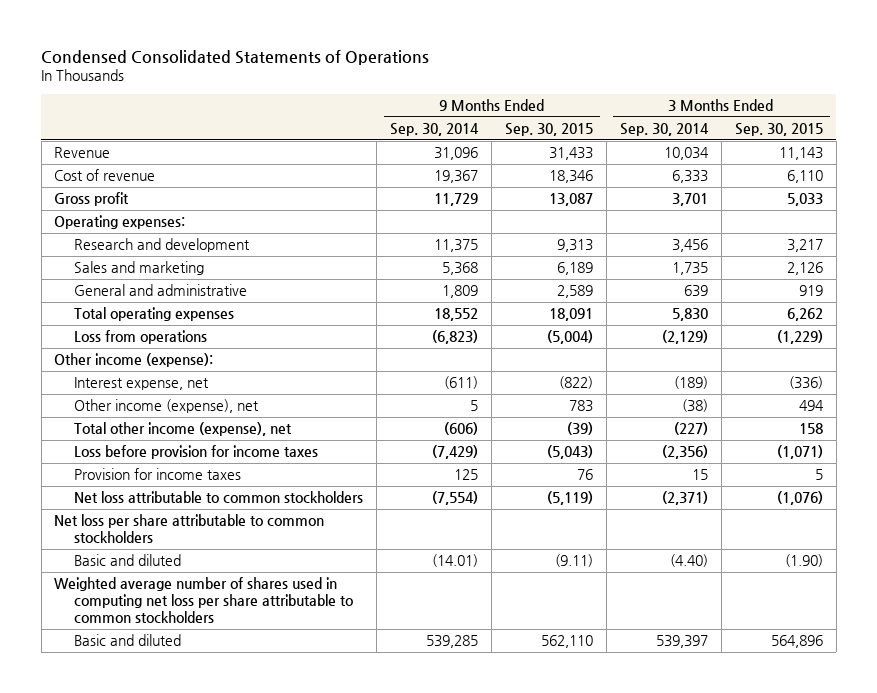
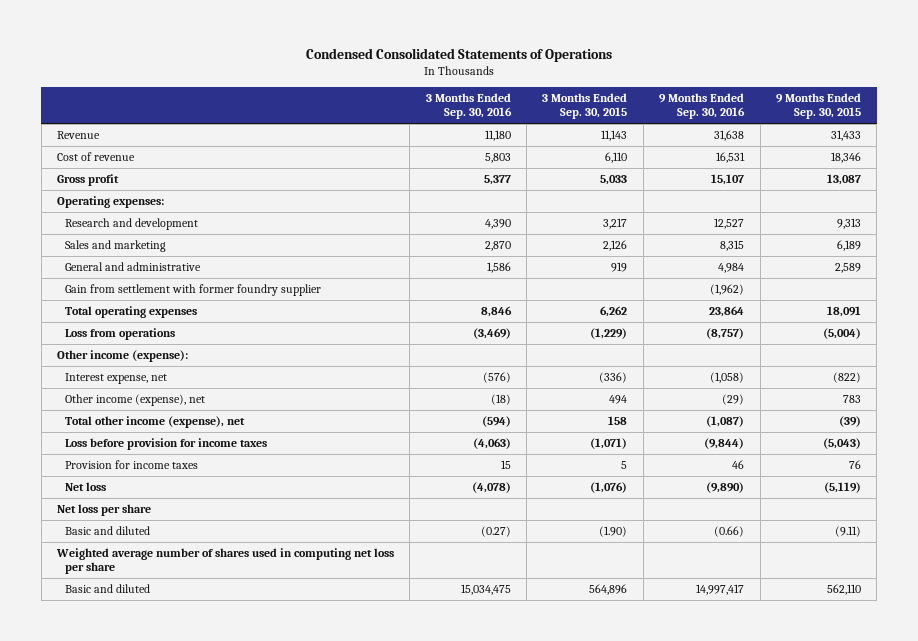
[390,122,480,136] Sep. 30, 2014 -> none
[620,122,710,136] Sep. 30, 2014 -> none
none -> [425,93,512,119] 3 Months Ended Sep. 30, 2016
none -> [659,93,746,119] 9 Months Ended Sep. 30, 2016
none -> [65,284,322,297] Gain from settlement with former foundry supplier
[74,491,364,504] Net loss attributable to common stockholders -> [65,482,107,492] Net loss
[54,514,325,544] Net loss per share attributable to common stockholders -> [56,504,151,517] Net loss per share
[54,577,354,624] Weighted average number of shares used in computing net loss per share attributable to common stockholders -> [55,548,394,574] Weighted average number of shares used in computing net loss per share

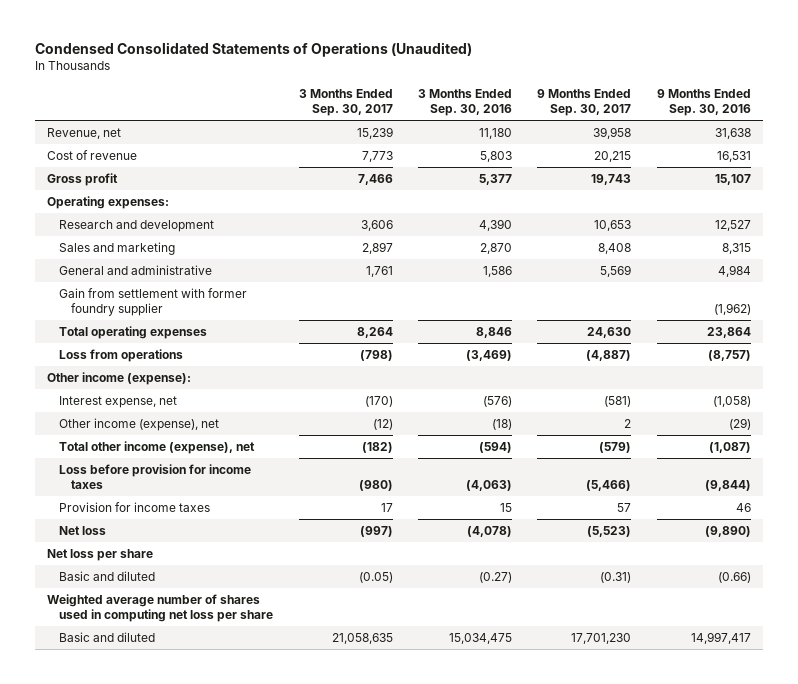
[305,48,612,63] Condensed Consolidated Statements of Operations -> [34,41,472,57] Condensed Consolidated Statements of Operations (Unaudited)
[542,93,628,119] 3 Months Ended Sep. 30, 2015 -> none
[776,93,862,119] 9 Months Ended Sep. 30, 2015 -> none
none -> [298,89,393,117] 3 Months Ended Sep. 30, 2017
none -> [537,89,632,117] 9 Months Ended Sep. 30, 2017
[56,131,100,140] Revenue -> [47,128,122,140] Revenue, net

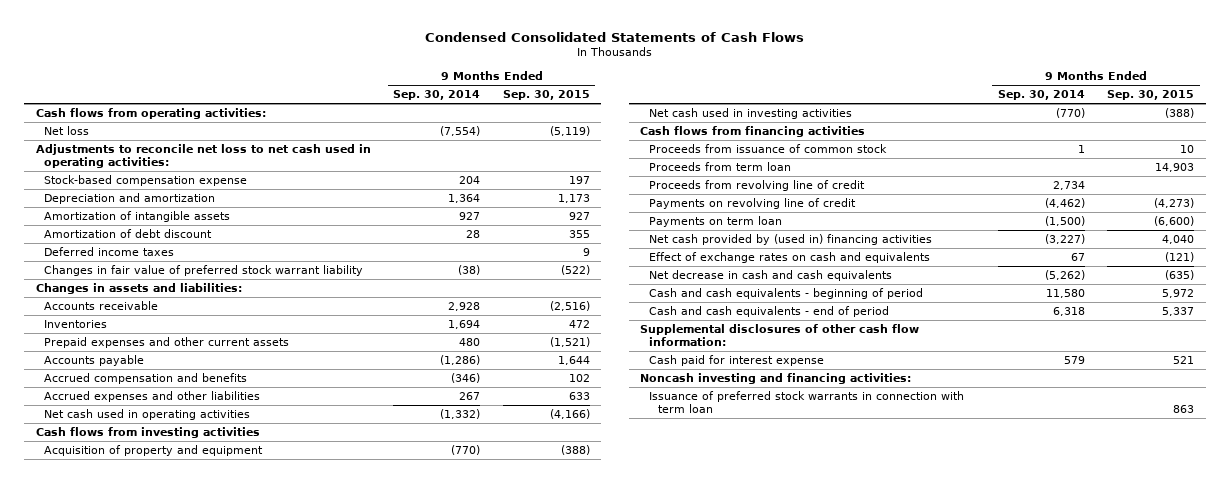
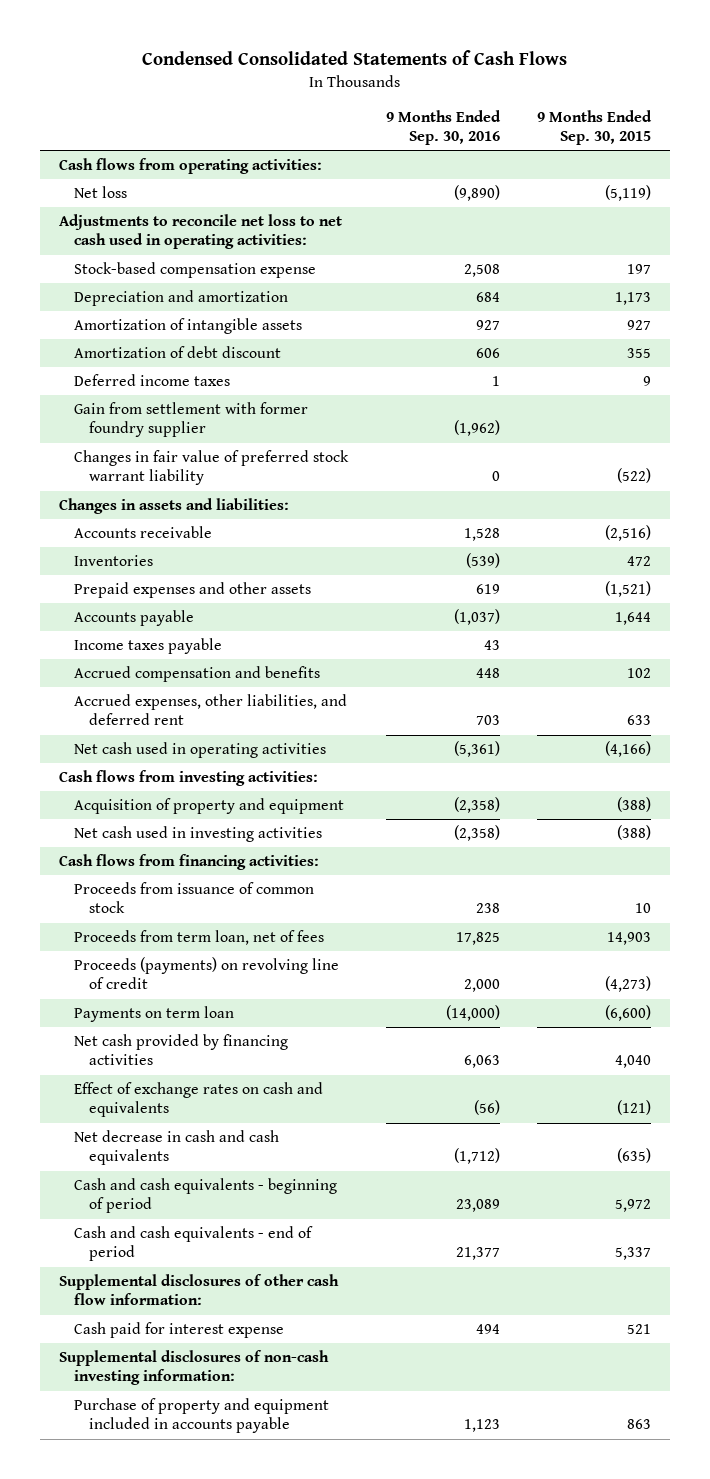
[393,90,481,101] Sep. 30, 2014 -> none
none -> [385,109,501,146] 9 Months Ended Sep. 30, 2016
none -> [74,402,309,438] Gain from settlement with former foundry supplier
[44,336,290,348] Prepaid expenses and other current assets -> [74,582,312,599] Prepaid expenses and other assets
none -> [74,638,223,655] Income taxes payable
[44,390,261,402] Accrued expenses and other liabilities -> [74,694,348,726] Accrued expenses, other liabilities, and deferred rent
[35,426,260,438] Cash flows from investing activities -> [58,770,318,787] Cash flows from investing activities:
[640,125,866,137] Cash flows from financing activities -> [58,854,319,871] Cash flows from financing activities:
[648,179,865,191] Proceeds from revolving line of credit -> none
[648,161,791,171] Proceeds from term loan -> [74,930,325,946] Proceeds from term loan, net of fees
[648,197,856,209] Payments on revolving line of credit -> [74,957,340,990] Proceeds (payments) on revolving line of credit
[648,233,932,245] Net cash provided by (used in) financing activities -> [74,1034,289,1066] Net cash provided by financing activities
[640,372,912,384] Noncash investing and financing activities: -> [58,1350,329,1386] Supplemental disclosures of non-cash investing information:
[648,390,964,413] Issuance of preferred stock warrants in connection with term loan -> [74,1398,330,1434] Purchase of property and equipment included in accounts payable

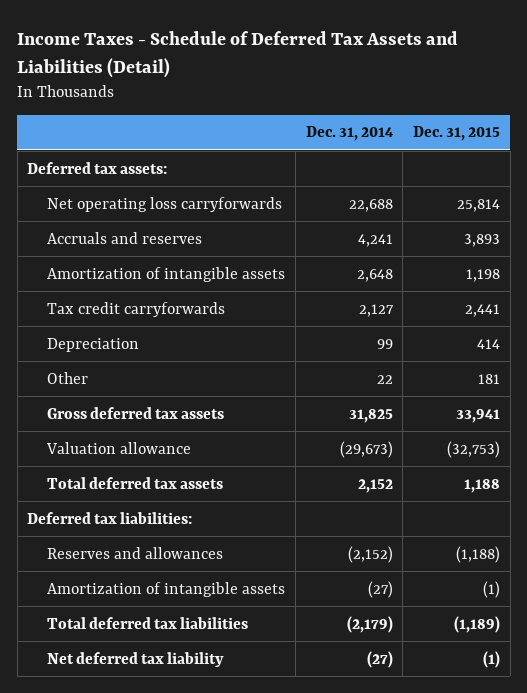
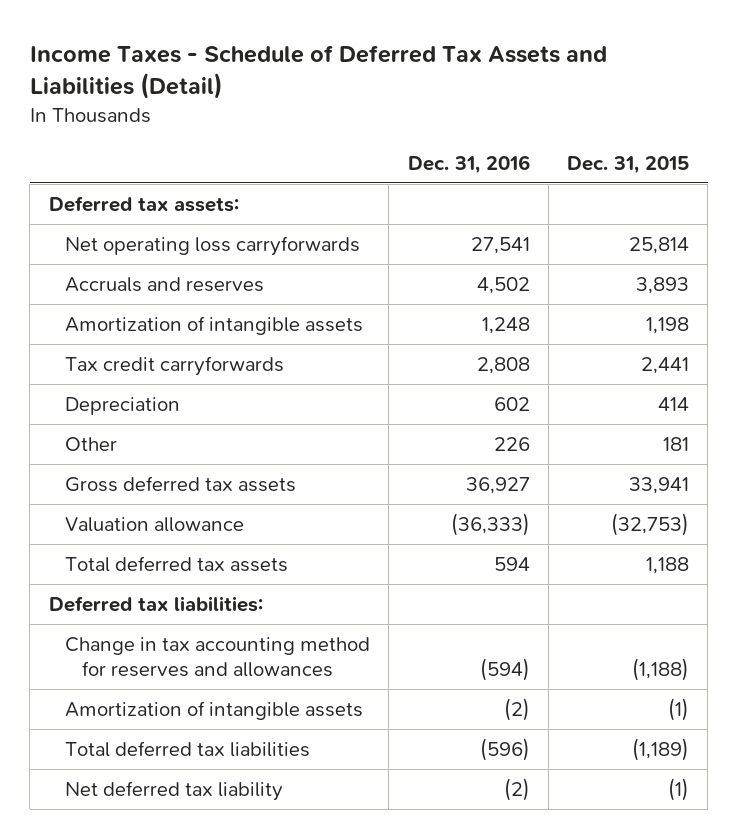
[305,126,394,142] Dec. 31, 2014 -> none
none -> [407,154,530,174] Dec. 31, 2016
[46,546,223,559] Reserves and allowances -> [65,637,371,677] Change in tax accounting method for reserves and allowances

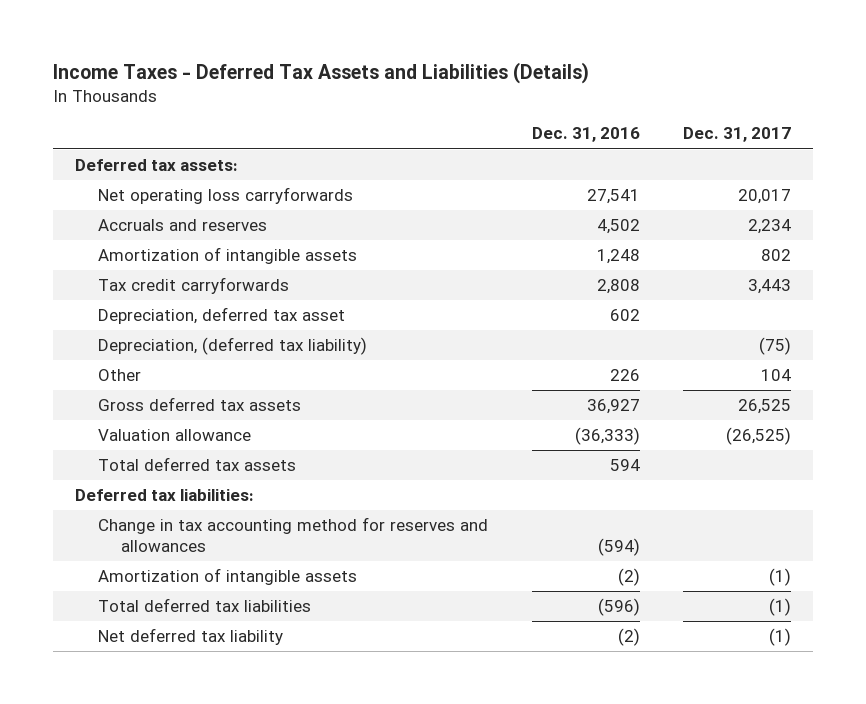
[29,44,607,99] Income Taxes - Schedule of Deferred Tax Assets and Liabilities (Detail) -> [52,61,589,84] Income Taxes - Deferred Tax Assets and Liabilities (Details)
[567,155,690,174] Dec. 31, 2015 -> none
none -> [683,127,792,143] Dec. 31, 2017
[65,397,181,416] Depreciation -> [97,307,345,325] Depreciation, deferred tax asset
none -> [97,337,367,356] Depreciation, (deferred tax liability)

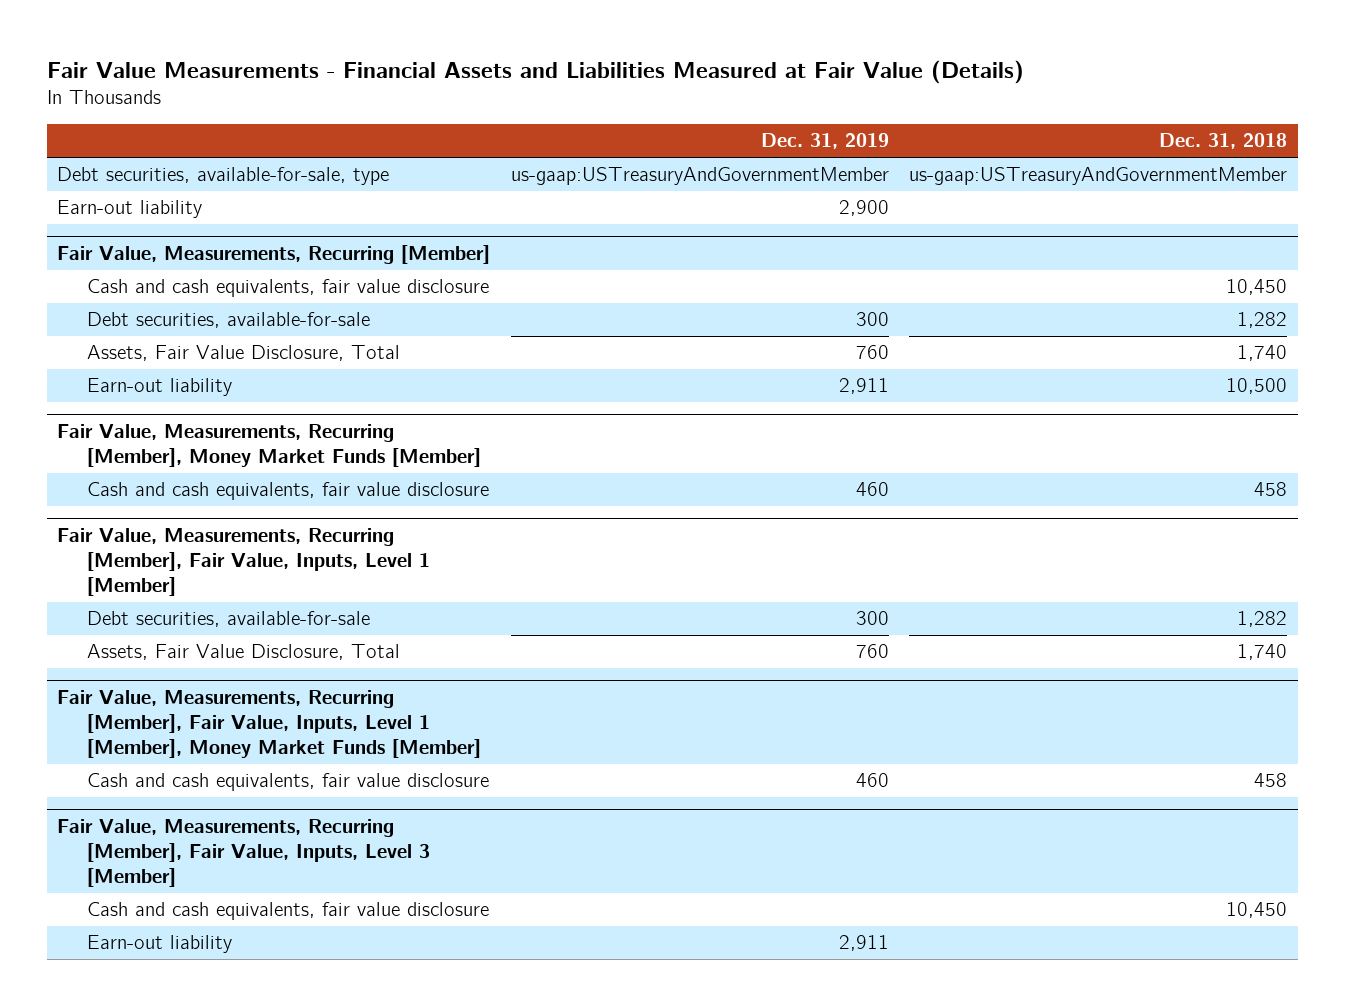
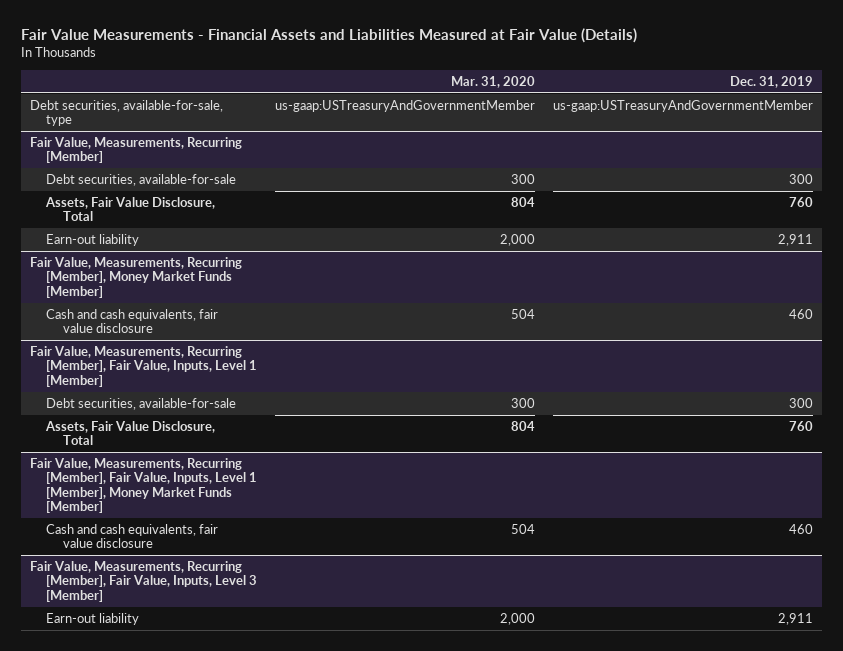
[1159,133,1288,150] Dec. 31, 2018 -> none
none -> [451,75,536,88] Mar. 31, 2020
[57,200,203,219] Earn-out liability -> none
[86,279,489,298] Cash and cash equivalents, fair value disclosure -> none
[86,902,489,921] Cash and cash equivalents, fair value disclosure -> none

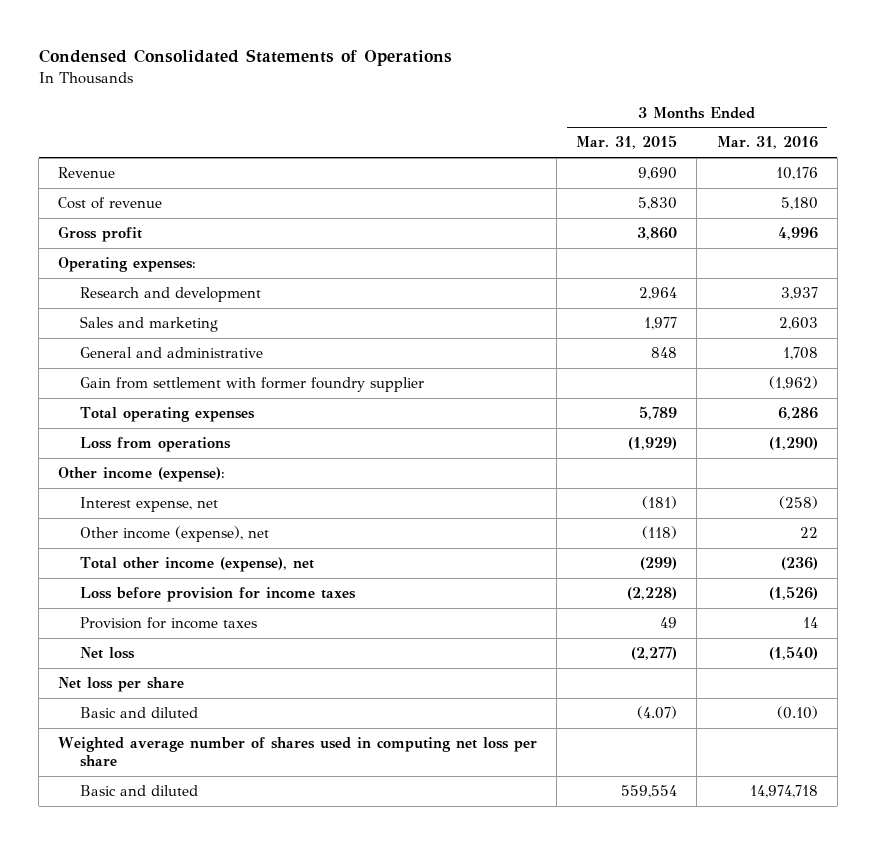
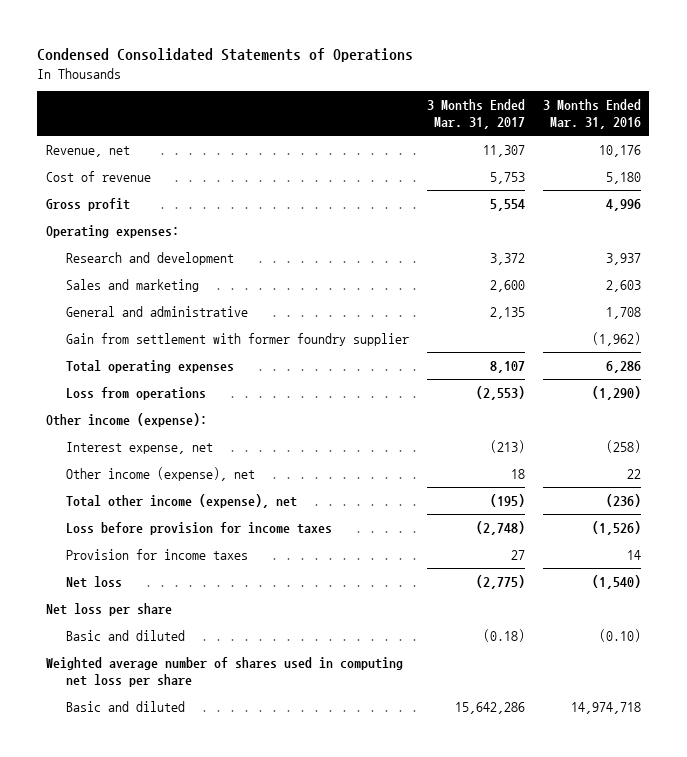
[576,135,678,150] Mar. 31, 2015 -> none
none -> [426,99,525,129] 3 Months Ended Mar. 31, 2017
[58,167,116,179] Revenue -> [46,145,131,158] Revenue, net

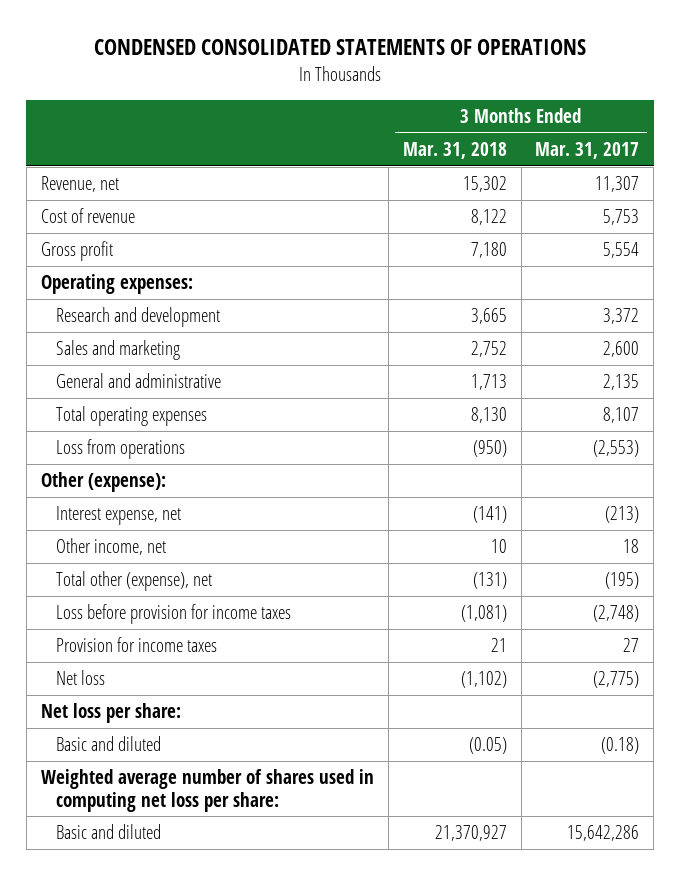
[37,47,414,62] Condensed Consolidated Statements of Operations -> [94,39,587,56] CONDENSED CONSOLIDATED STATEMENTS OF OPERATIONS
[542,99,641,129] 3 Months Ended Mar. 31, 2016 -> none
none -> [402,141,507,159] Mar. 31, 2018
[66,333,410,347] Gain from settlement with former foundry supplier -> none
[46,413,208,428] Other income (expense): -> [40,472,166,493] Other (expense):
[66,467,256,482] Other income (expense), net -> [56,538,167,556] Other income, net
[66,494,298,509] Total other income (expense), net -> [56,571,213,592] Total other (expense), net
[46,603,173,617] Net loss per share -> [40,703,181,724] Net loss per share:
[46,657,404,687] Weighted average number of shares used in computing net loss per share -> [40,769,374,812] Weighted average number of shares used in computing net loss per share:

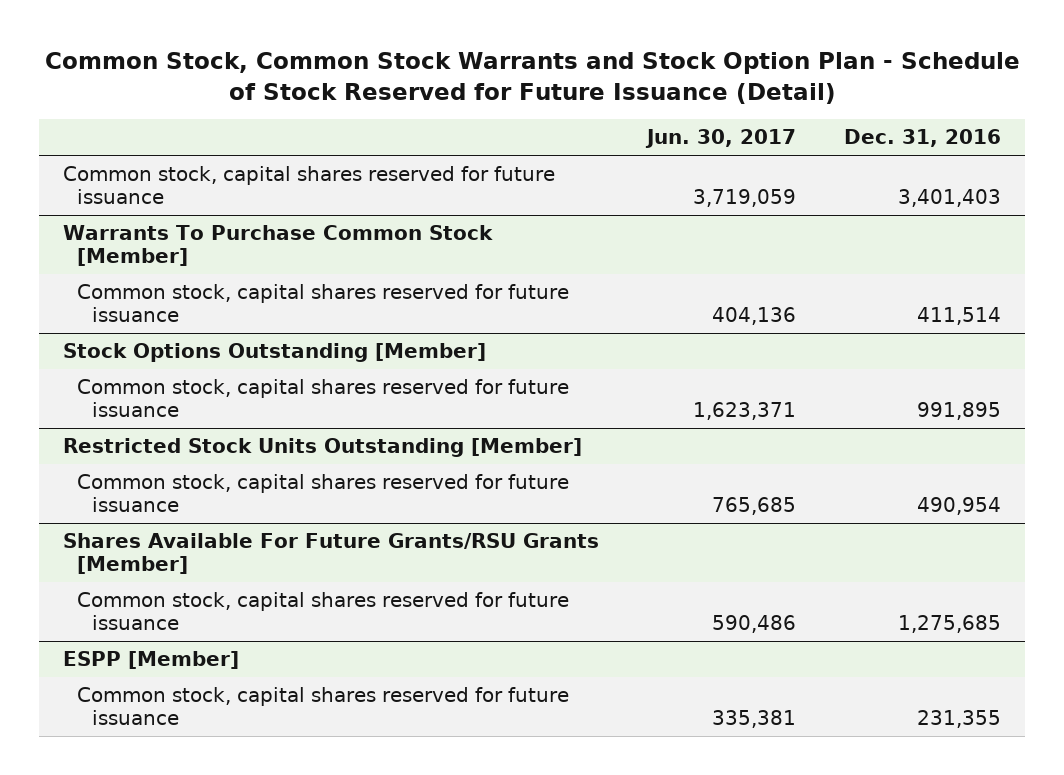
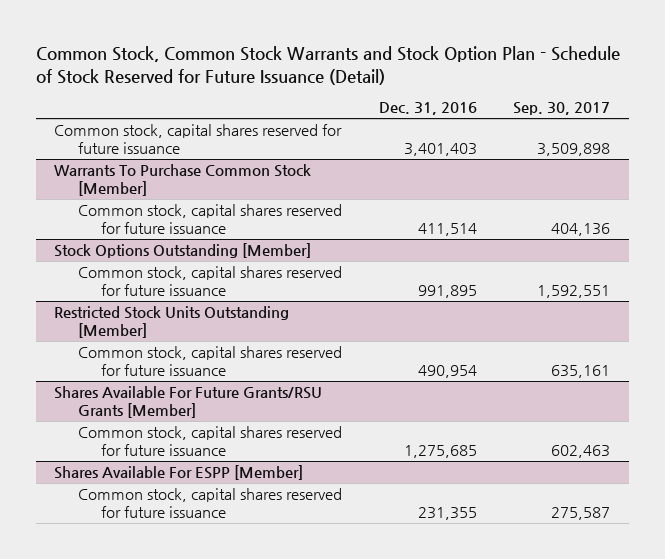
[644,129,796,149] Jun. 30, 2017 -> none
none -> [513,102,611,116] Sep. 30, 2017
[62,651,239,670] ESPP [Member] -> [54,465,304,481] Shares Available For ESPP [Member]

